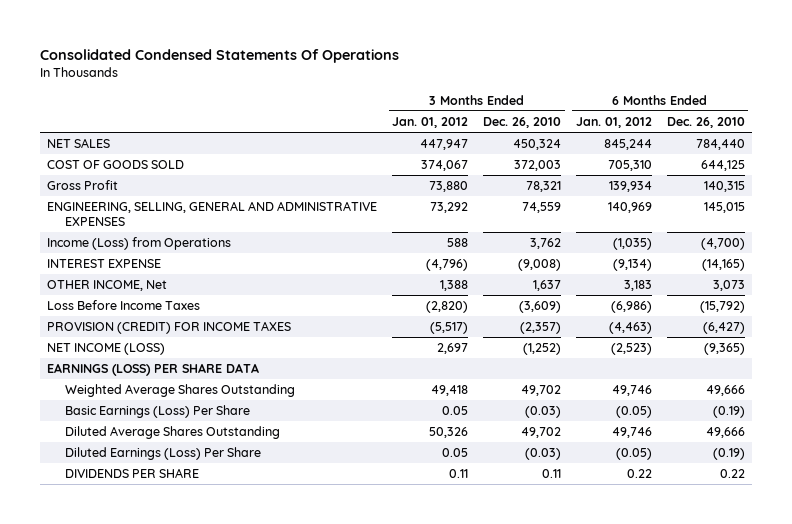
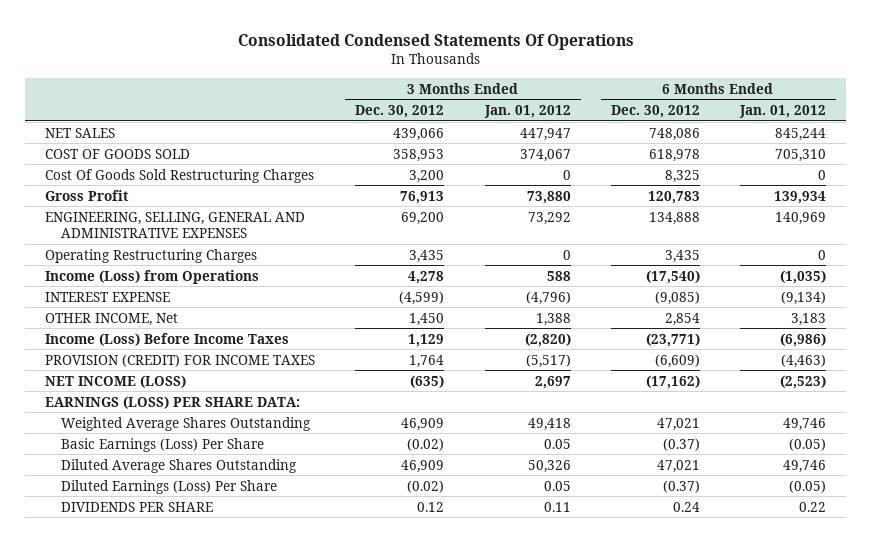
[483,117,562,129] Dec. 26, 2010 -> none
[666,117,745,129] Dec. 26, 2010 -> none
none -> [355,104,445,118] Dec. 30, 2012
none -> [610,104,700,118] Dec. 30, 2012
none -> [45,168,315,183] Cost Of Goods Sold Restructuring Charges
none -> [45,248,258,263] Operating Restructuring Charges
[47,300,201,311] Loss Before Income Taxes -> [45,332,290,346] Income (Loss) Before Income Taxes
[47,363,260,377] EARNINGS (LOSS) PER SHARE DATA -> [45,395,301,409] EARNINGS (LOSS) PER SHARE DATA:

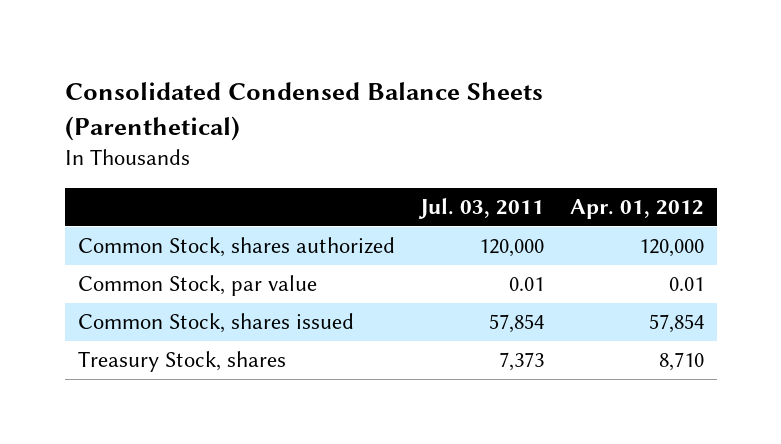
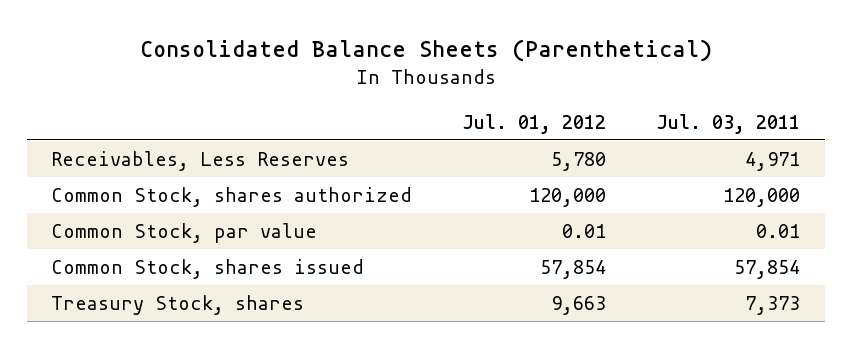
[64,81,543,141] Consolidated Condensed Balance Sheets (Parenthetical) -> [139,39,712,63] Consolidated Balance Sheets (Parenthetical)
[569,199,704,220] Apr. 01, 2012 -> none
none -> [462,113,607,134] Jul. 01, 2012
none -> [51,150,350,171] Receivables, Less Reserves

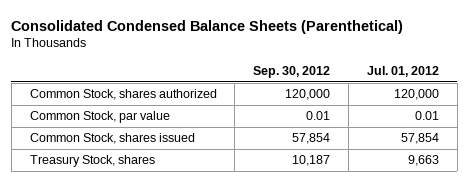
[139,39,712,63] Consolidated Balance Sheets (Parenthetical) -> [11,19,404,34] Consolidated Condensed Balance Sheets (Parenthetical)
[656,113,801,134] Jul. 03, 2011 -> none
none -> [253,65,331,78] Sep. 30, 2012
[51,150,350,171] Receivables, Less Reserves -> none

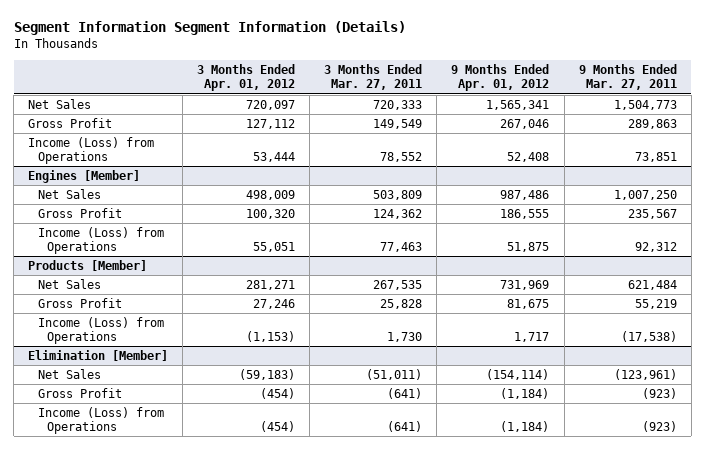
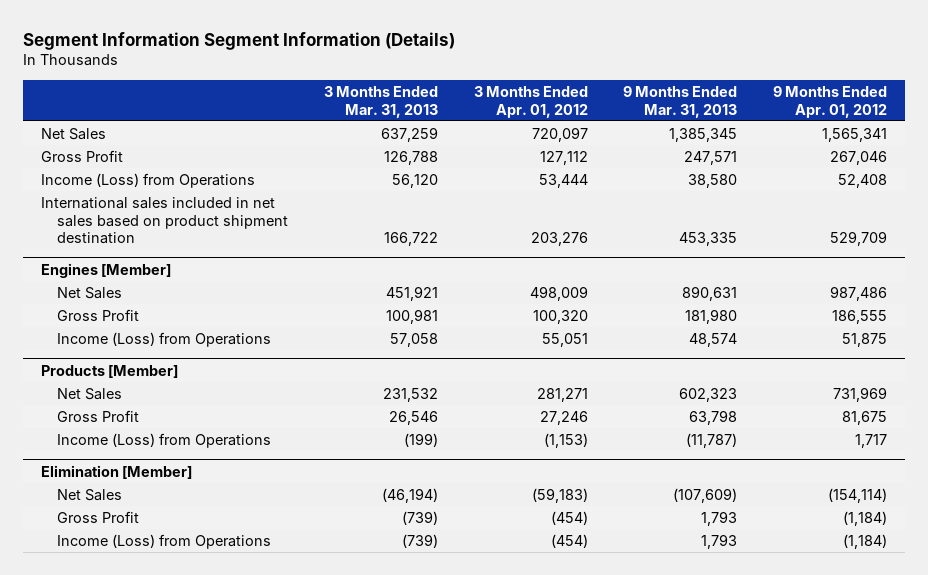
[324,63,423,91] 3 Months Ended Mar. 27, 2011 -> none
[578,63,677,91] 9 Months Ended Mar. 27, 2011 -> none
none -> [323,85,438,118] 3 Months Ended Mar. 31, 2013
none -> [623,85,738,118] 9 Months Ended Mar. 31, 2013
none -> [40,196,289,245] International sales included in net sales based on product shipment destination

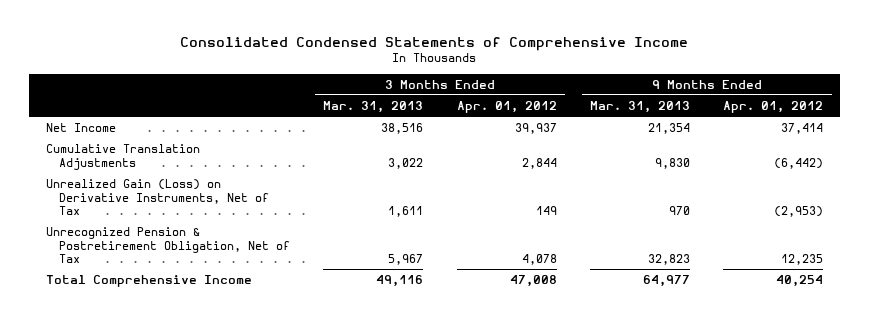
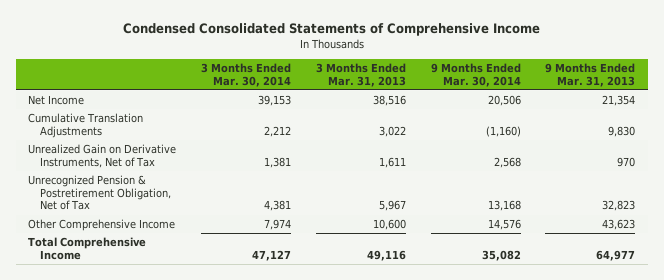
[180,36,689,51] Consolidated Condensed Statements of Comprehensive Income -> [122,22,540,36] Condensed Consolidated Statements of Comprehensive Income
[456,100,557,113] Apr. 01, 2012 -> none
[723,100,824,113] Apr. 01, 2012 -> none
none -> [201,62,292,87] 3 Months Ended Mar. 30, 2014
none -> [430,62,521,87] 9 Months Ended Mar. 30, 2014
[45,179,270,216] Unrealized Gain (Loss) on Derivative Instruments, Net of Tax -> [28,144,177,168] Unrealized Gain on Derivative Instruments, Net of Tax
none -> [28,219,176,232] Other Comprehensive Income

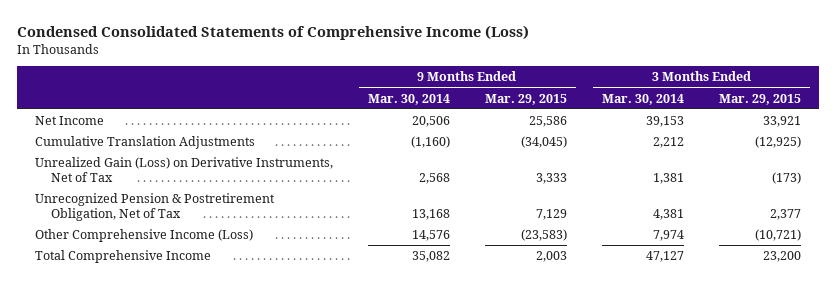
[122,22,540,36] Condensed Consolidated Statements of Comprehensive Income -> [17,24,530,40] Condensed Consolidated Statements of Comprehensive Income (Loss)
[315,62,406,87] 3 Months Ended Mar. 31, 2013 -> none
[545,62,636,87] 9 Months Ended Mar. 31, 2013 -> none
none -> [484,93,567,105] Mar. 29, 2015
none -> [719,93,802,105] Mar. 29, 2015
[28,144,177,168] Unrealized Gain on Derivative Instruments, Net of Tax -> [34,157,333,182] Unrealized Gain (Loss) on Derivative Instruments, Net of Tax
[28,219,176,232] Other Comprehensive Income -> [34,229,253,243] Other Comprehensive Income (Loss)

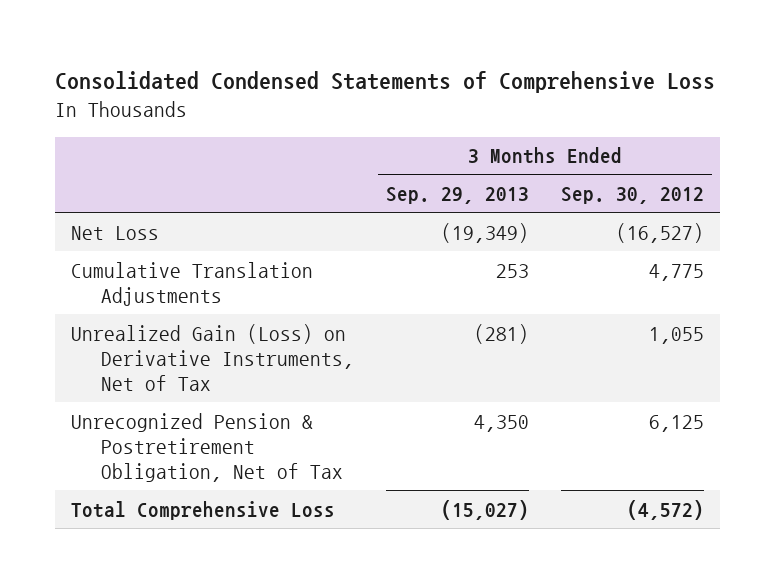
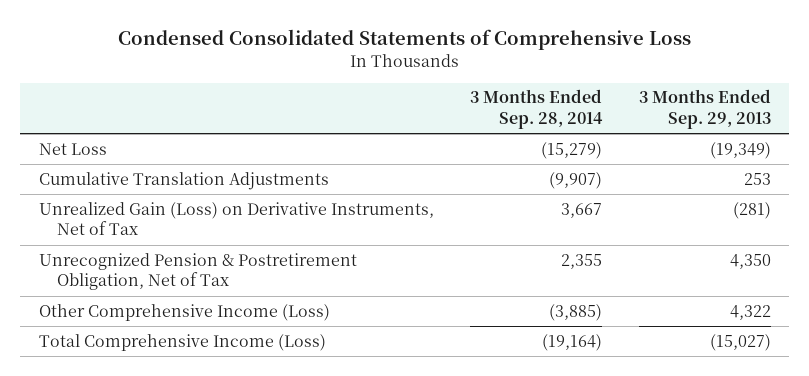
[55,70,716,93] Consolidated Condensed Statements of Comprehensive Loss -> [117,29,691,51] Condensed Consolidated Statements of Comprehensive Loss
[560,187,704,205] Sep. 30, 2012 -> none
none -> [470,89,604,129] 3 Months Ended Sep. 28, 2014
none -> [38,303,330,321] Other Comprehensive Income (Loss)
[71,500,336,520] Total Comprehensive Loss -> [38,333,326,351] Total Comprehensive Income (Loss)

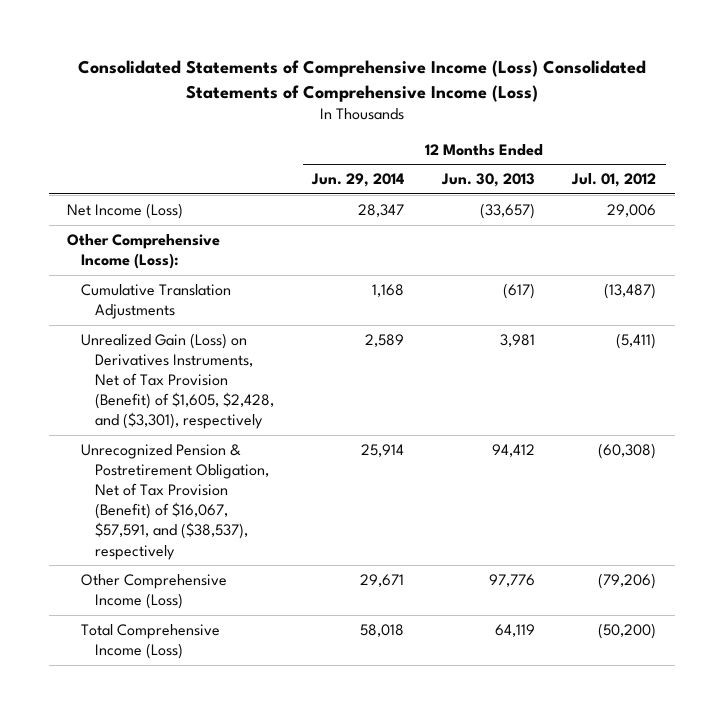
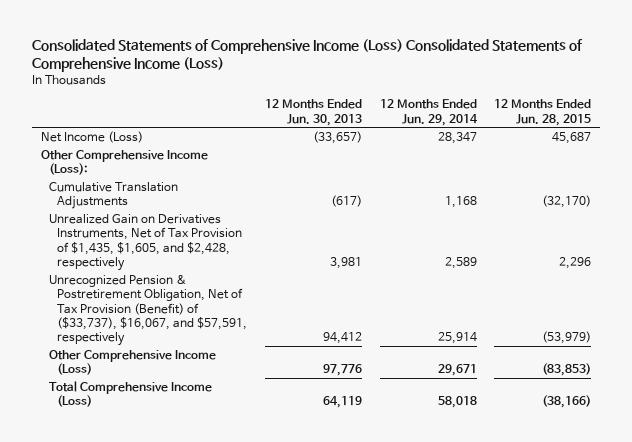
[571,173,657,188] Jul. 01, 2012 -> none
none -> [494,99,592,126] 12 Months Ended Jun. 28, 2015
[81,332,275,430] Unrealized Gain (Loss) on Derivatives Instruments, Net of Tax Provision (Benefit) of $1,605, $2,428, and ($3,301), respectively -> [49,214,243,271] Unrealized Gain on Derivatives Instruments, Net of Tax Provision of $1,435, $1,605, and $2,428, respectively
[81,443,270,560] Unrecognized Pension & Postretirement Obligation, Net of Tax Provision (Benefit) of $16,067, $57,591, and ($38,537), respectively -> [49,275,248,346] Unrecognized Pension & Postretirement Obligation, Net of Tax Provision (Benefit) of ($33,737), $16,067, and $57,591, respectively

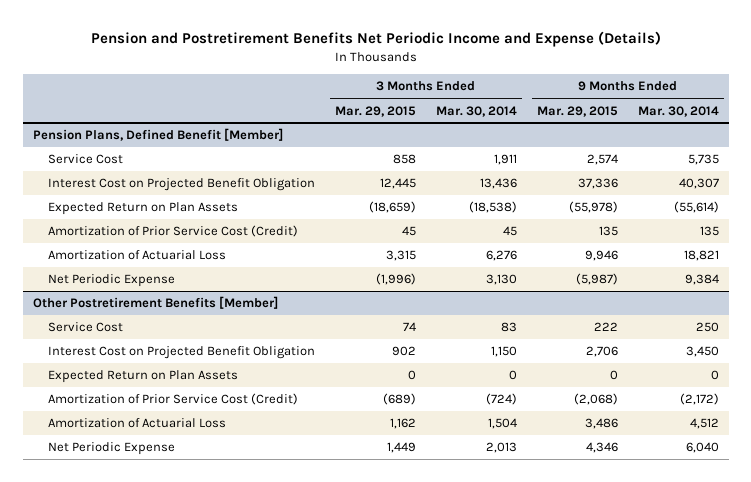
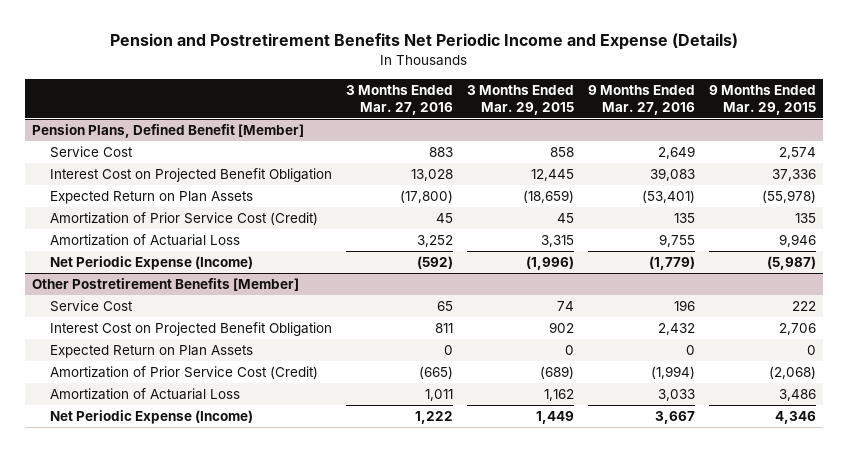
[435,105,517,117] Mar. 30, 2014 -> none
[637,105,719,117] Mar. 30, 2014 -> none
none -> [345,84,453,115] 3 Months Ended Mar. 27, 2016
none -> [587,84,695,115] 9 Months Ended Mar. 27, 2016
[47,274,175,288] Net Periodic Expense -> [49,256,253,271] Net Periodic Expense (Income)
[47,442,175,456] Net Periodic Expense -> [49,410,253,425] Net Periodic Expense (Income)

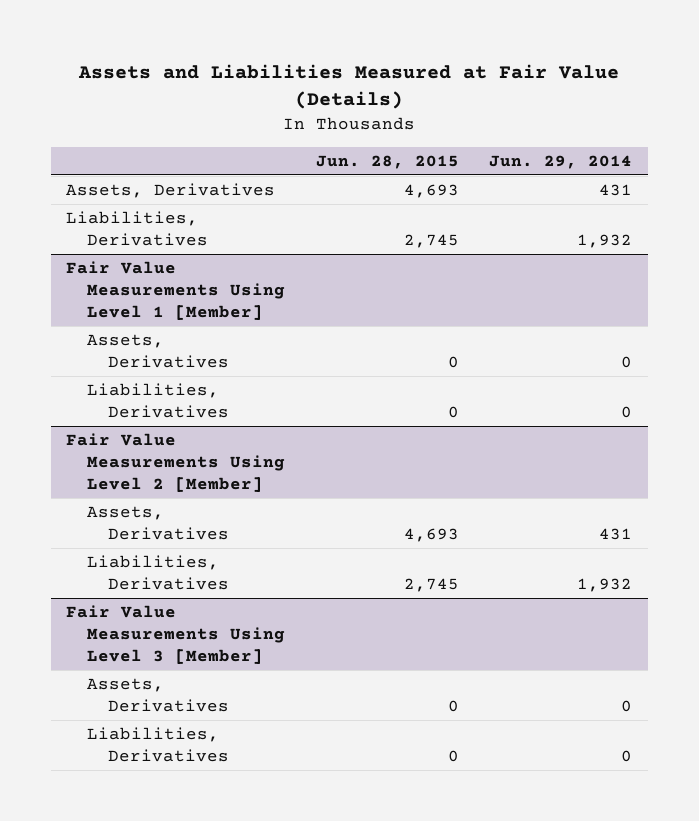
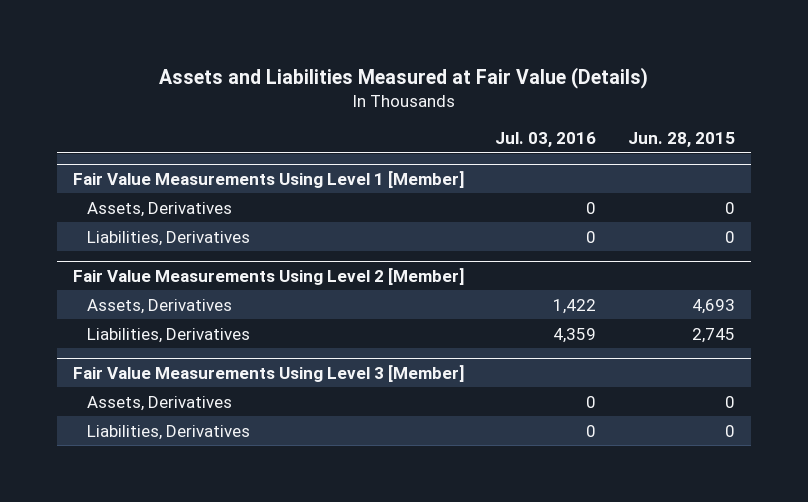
[489,154,633,169] Jun. 29, 2014 -> none
none -> [495,132,597,148] Jul. 03, 2016
[66,183,276,199] Assets, Derivatives -> none
[66,211,209,247] Liabilities, Derivatives -> none

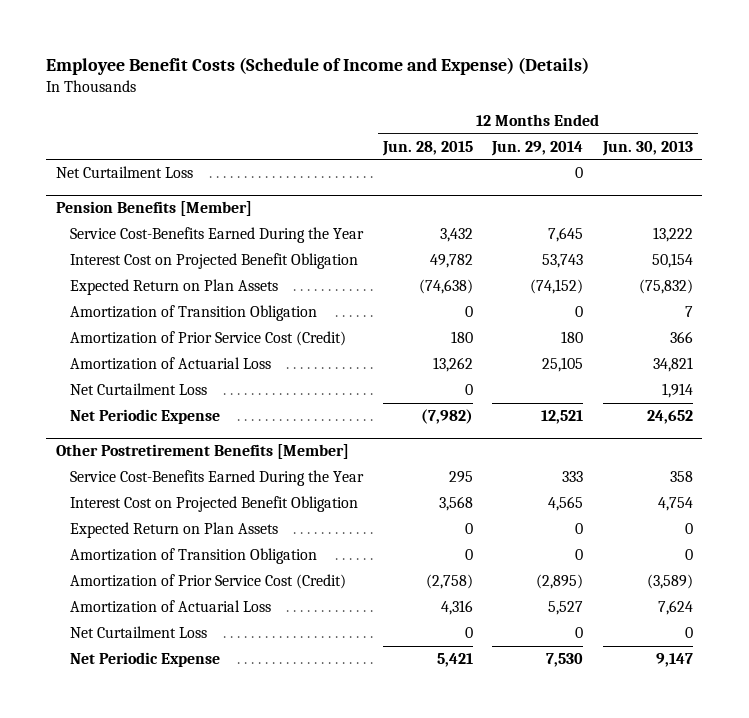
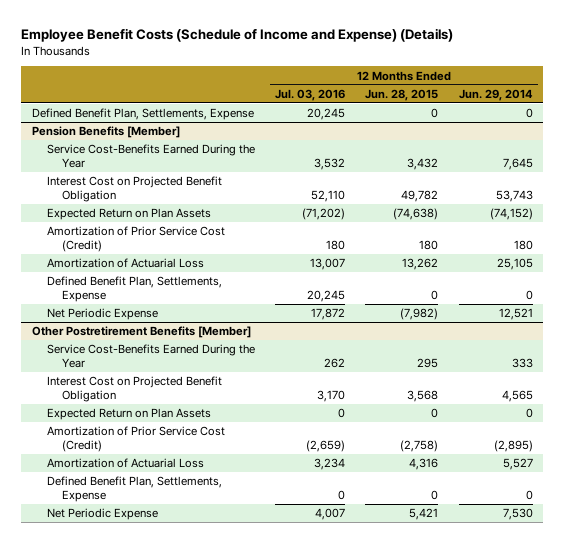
[601,140,693,156] Jun. 30, 2013 -> none
none -> [275,88,346,101] Jul. 03, 2016
[56,166,194,179] Net Curtailment Loss -> none
none -> [31,108,254,121] Defined Benefit Plan, Settlements, Expense
[69,305,317,322] Amortization of Transition Obligation -> none
[69,383,207,396] Net Curtailment Loss -> none
none -> [46,276,222,302] Defined Benefit Plan, Settlements, Expense
[69,548,317,565] Amortization of Transition Obligation -> none
[69,626,207,639] Net Curtailment Loss -> none
none -> [46,476,222,502] Defined Benefit Plan, Settlements, Expense

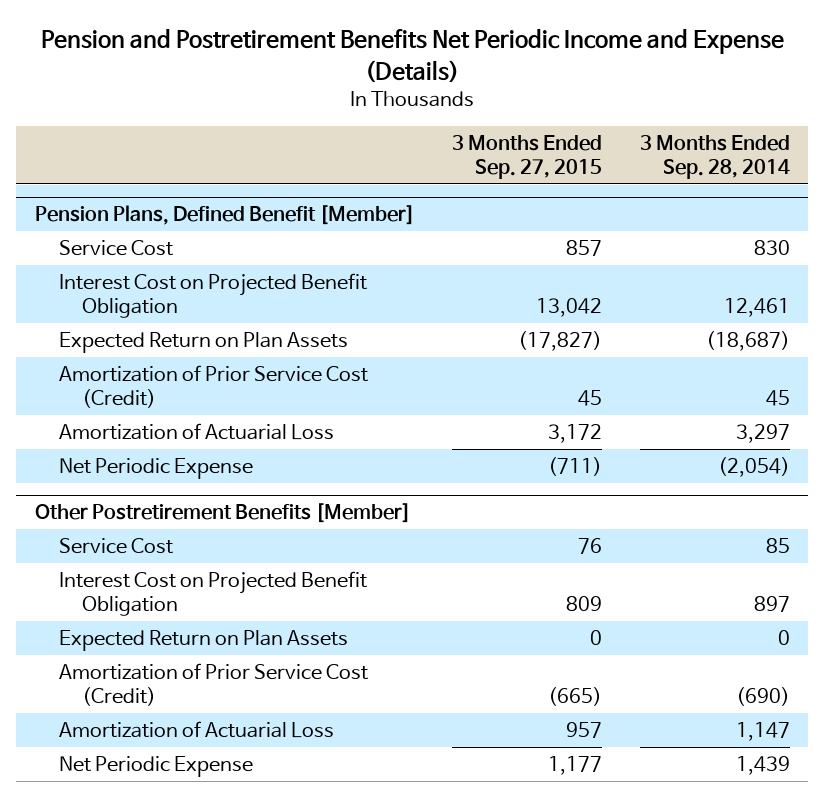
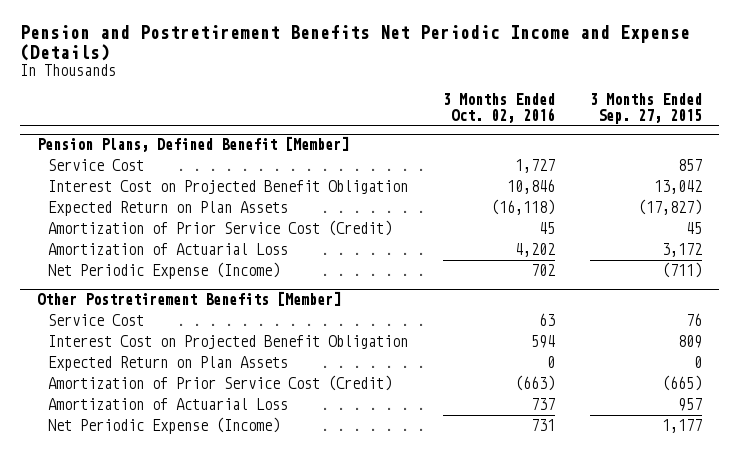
[639,134,790,180] 3 Months Ended Sep. 28, 2014 -> none
none -> [442,92,555,123] 3 Months Ended Oct. 02, 2016
[58,458,253,480] Net Periodic Expense -> [47,262,280,280] Net Periodic Expense (Income)
[58,756,253,778] Net Periodic Expense -> [47,417,280,435] Net Periodic Expense (Income)

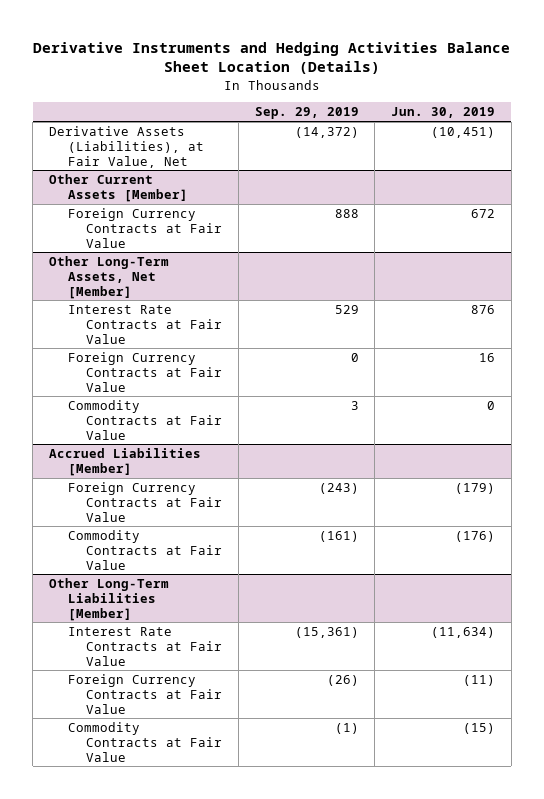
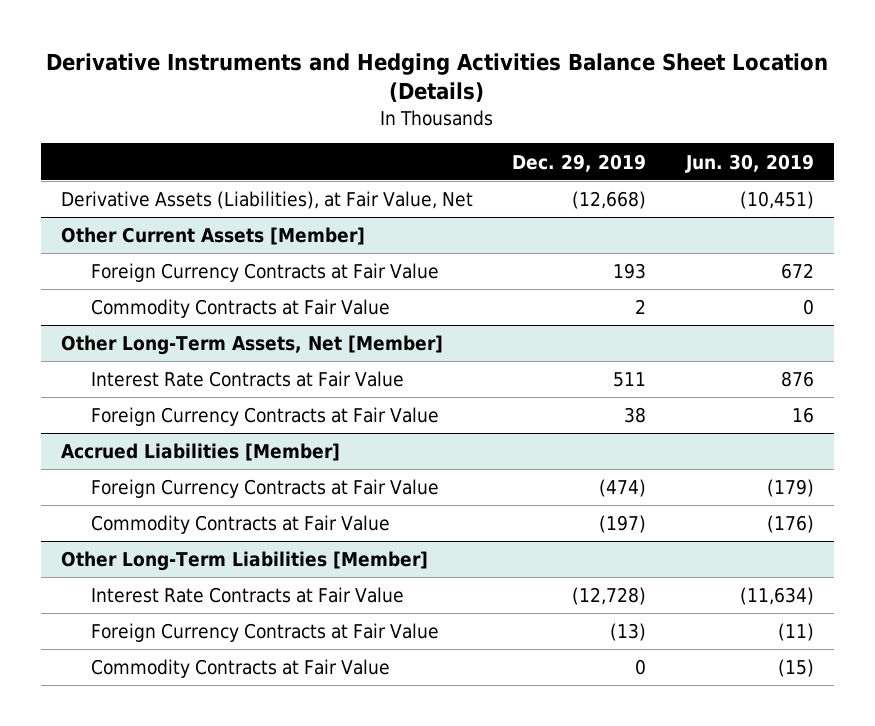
[254,107,359,120] Sep. 29, 2019 -> none
none -> [512,153,647,172] Dec. 29, 2019
none -> [90,299,390,319] Commodity Contracts at Fair Value
[67,399,223,440] Commodity Contracts at Fair Value -> none

